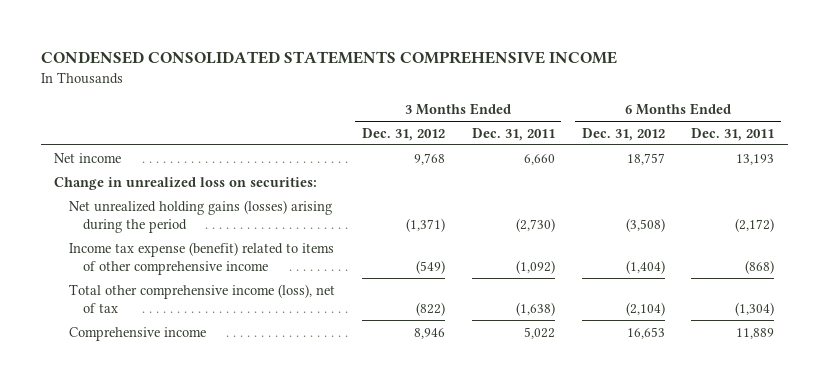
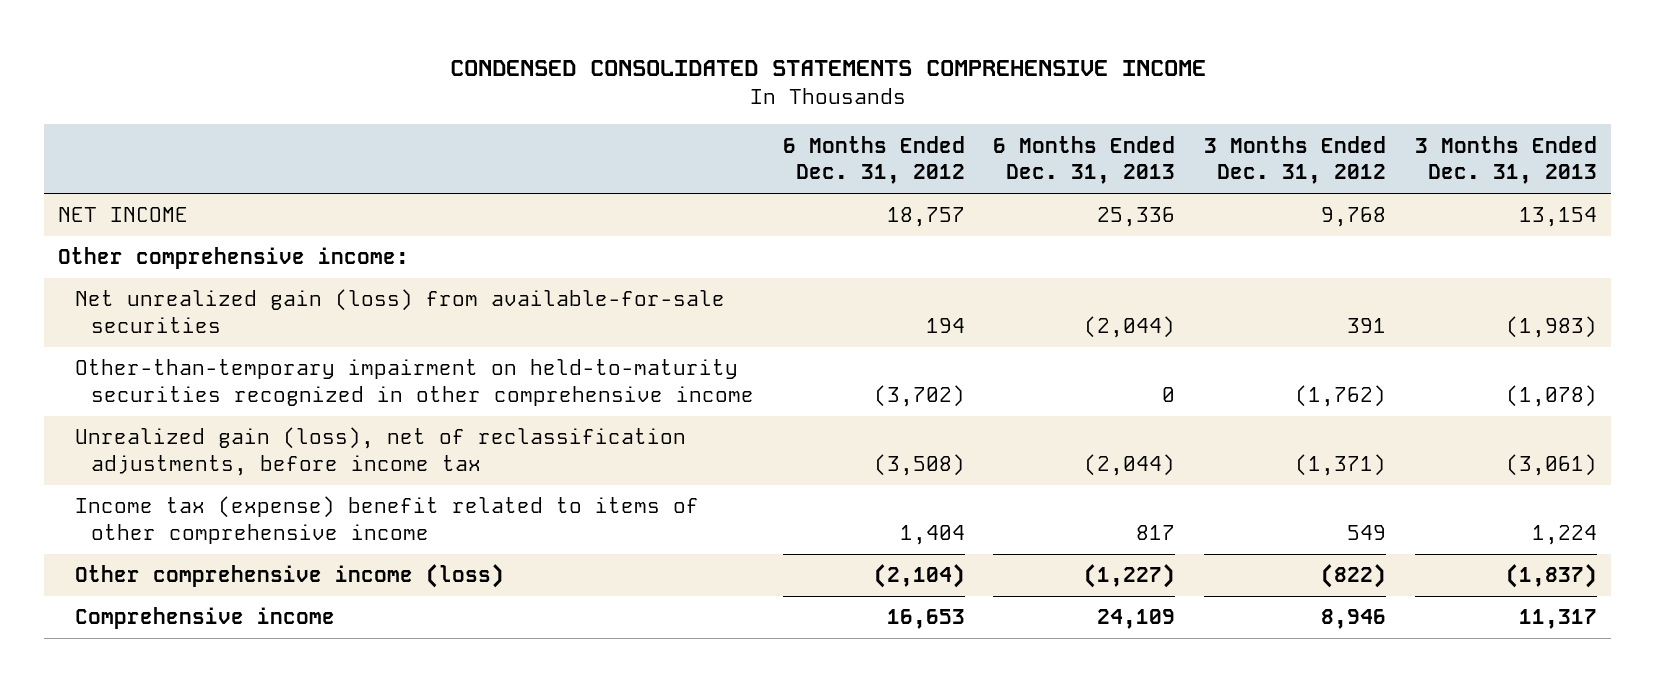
[471,127,555,141] Dec. 31, 2011 -> none
[691,127,775,141] Dec. 31, 2011 -> none
none -> [993,135,1176,185] 6 Months Ended Dec. 31, 2013
none -> [1415,135,1598,185] 3 Months Ended Dec. 31, 2013
[54,152,122,163] Net income -> [58,207,189,223] NET INCOME
[54,176,318,190] Change in unrealized loss on securities: -> [58,247,410,270] Other comprehensive income:
none -> [74,289,725,333] Net unrealized gain (loss) from available-for-sale securities
none -> [74,359,754,406] Other-than-temporary impairment on held-to-maturity securities recognized in other comprehensive income
[68,199,332,234] Net unrealized holding gains (losses) arising during the period -> [74,427,686,476] Unrealized gain (loss), net of reclassification adjustments, before income tax
[68,241,334,276] Income tax expense (benefit) related to items of other comprehensive income -> [74,496,699,544] Income tax (expense) benefit related to items of other comprehensive income
[415,260,445,275] (549) -> [1347,524,1387,540] 549
[625,260,665,275] (1,404) -> [899,524,965,545] 1,404
[68,283,335,314] Total other comprehensive income (loss), net of tax -> [74,564,504,589] Other comprehensive income (loss)

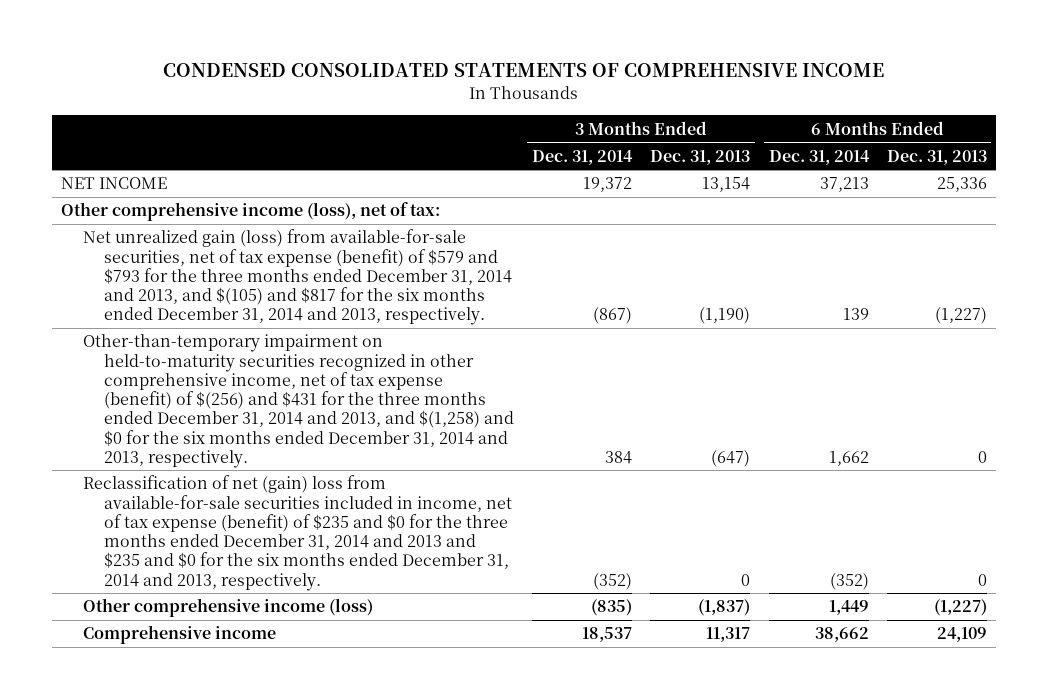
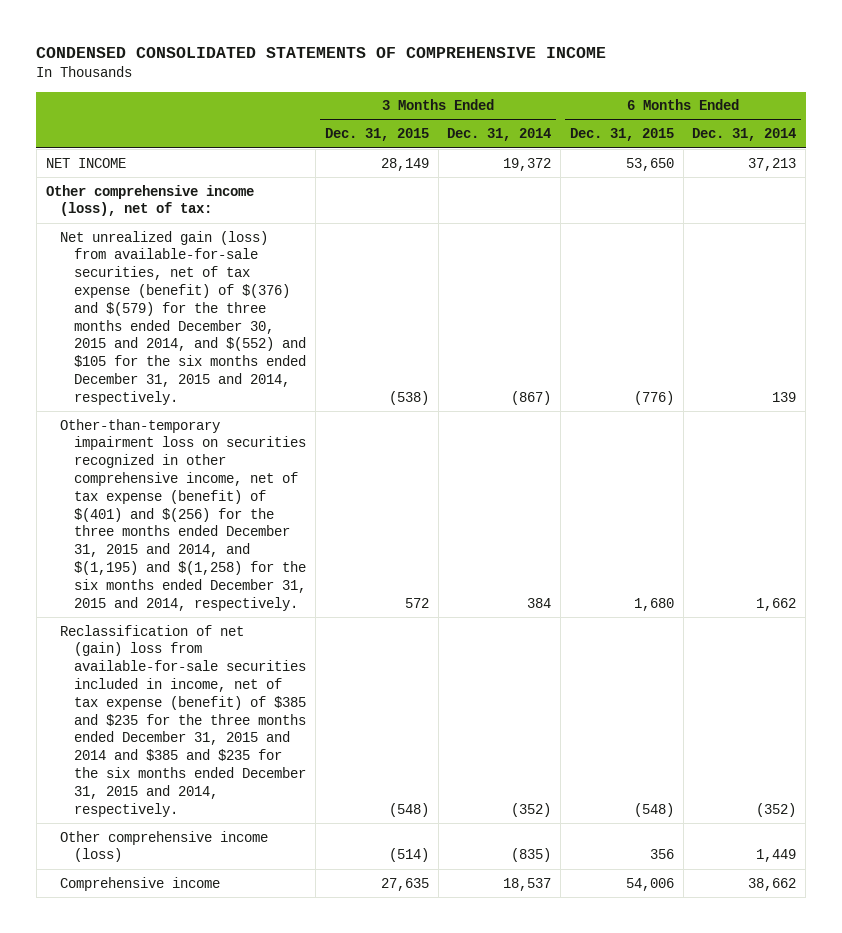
[650,149,751,165] Dec. 31, 2013 -> none
[886,149,987,165] Dec. 31, 2013 -> none
none -> [324,128,429,142] Dec. 31, 2015
none -> [569,128,674,142] Dec. 31, 2015
[82,229,512,326] Net unrealized gain (loss) from available-for-sale securities, net of tax expense (benefit) of $579 and $793 for the three months ended December 31, 2014 and 2013, and $(105) and $817 for the six months ended December 31, 2014 and 2013, respectively. -> [59,230,307,405] Net unrealized gain (loss) from available-for-sale securities, net of tax expense (benefit) of $(376) and $(579) for the three months ended December 30, 2015 and 2014, and $(552) and $105 for the six months ended December 31, 2015 and 2014, respectively.
[82,334,514,468] Other-than-temporary impairment on held-to-maturity securities recognized in other comprehensive income, net of tax expense (benefit) of $(256) and $431 for the three months ended December 31, 2014 and 2013, and $(1,258) and $0 for the six months ended December 31, 2014 and 2013, respectively. -> [59,418,307,611] Other-than-temporary impairment loss on securities recognized in other comprehensive income, net of tax expense (benefit) of $(401) and $(256) for the three months ended December 31, 2015 and 2014, and $(1,195) and $(1,258) for the six months ended December 31, 2015 and 2014, respectively.
[82,475,512,591] Reclassification of net (gain) loss from available-for-sale securities included in income, net of tax expense (benefit) of $235 and $0 for the three months ended December 31, 2014 and 2013 and $235 and $0 for the six months ended December 31, 2014 and 2013, respectively. -> [59,624,307,817] Reclassification of net (gain) loss from available-for-sale securities included in income, net of tax expense (benefit) of $385 and $235 for the three months ended December 31, 2015 and 2014 and $385 and $235 for the six months ended December 31, 2015 and 2014, respectively.

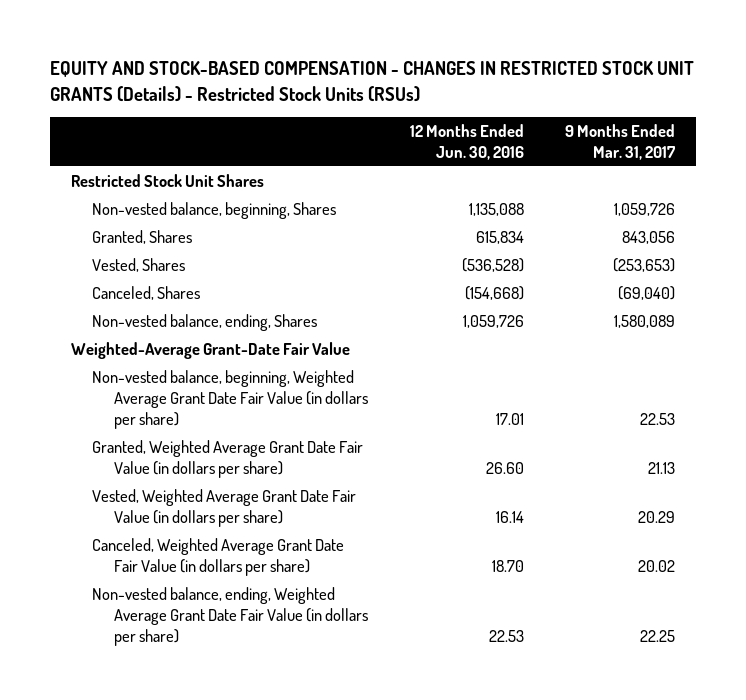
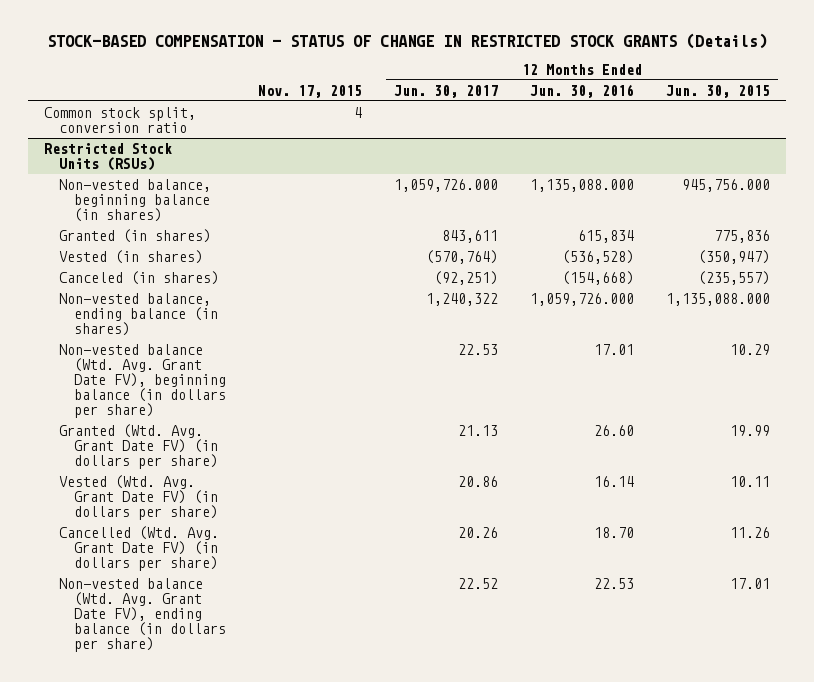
[50,61,695,102] EQUITY AND STOCK-BASED COMPENSATION - CHANGES IN RESTRICTED STOCK UNIT GRANTS (Details) - Restricted Stock Units (RSUs) -> [47,32,768,49] STOCK-BASED COMPENSATION - STATUS OF CHANGE IN RESTRICTED STOCK GRANTS (Details)
[565,123,677,160] 9 Months Ended Mar. 31, 2017 -> none
none -> [257,84,362,98] Nov. 17, 2015
none -> [393,84,498,98] Jun. 30, 2017
none -> [666,84,771,98] Jun. 30, 2015
[70,174,264,188] Restricted Stock Unit Shares -> none
[70,342,350,360] Weighted-Average Grant-Date Fair Value -> none
none -> [44,107,197,134] Common stock split, conversion ratio
none -> [44,143,173,172] Restricted Stock Units (RSUs)
[92,202,337,220] Non-vested balance, beginning, Shares -> [59,179,212,223] Non-vested balance, beginning balance (in shares)
[468,203,524,217] 1,135,088 -> [530,179,635,193] 1,135,088.000
[92,230,193,245] Granted, Shares -> [59,229,212,244] Granted (in shares)
[92,258,186,273] Vested, Shares -> [59,250,204,265] Vested (in shares)
[92,286,201,301] Canceled, Shares -> [59,271,220,286] Canceled (in shares)
[92,314,318,332] Non-vested balance, ending, Shares -> [59,293,218,337] Non-vested balance, ending balance (in shares)
[462,315,524,329] 1,059,726 -> [530,293,635,307] 1,059,726.000
[92,370,369,429] Non-vested balance, beginning, Weighted Average Grant Date Fair Value (in dollars per share) -> [59,344,226,419] Non-vested balance (Wtd. Avg. Grant Date FV), beginning balance (in dollars per share)
[92,440,364,478] Granted, Weighted Average Grant Date Fair Value (in dollars per share) -> [59,424,218,470] Granted (Wtd. Avg. Grant Date FV) (in dollars per share)
[92,489,357,527] Vested, Weighted Average Grant Date Fair Value (in dollars per share) -> [59,475,218,521] Vested (Wtd. Avg. Grant Date FV) (in dollars per share)
[92,538,345,576] Canceled, Weighted Average Grant Date Fair Value (in dollars per share) -> [59,526,220,572] Cancelled (Wtd. Avg. Grant Date FV) (in dollars per share)
[92,587,369,646] Non-vested balance, ending, Weighted Average Grant Date Fair Value (in dollars per share) -> [59,578,226,653] Non-vested balance (Wtd. Avg. Grant Date FV), ending balance (in dollars per share)

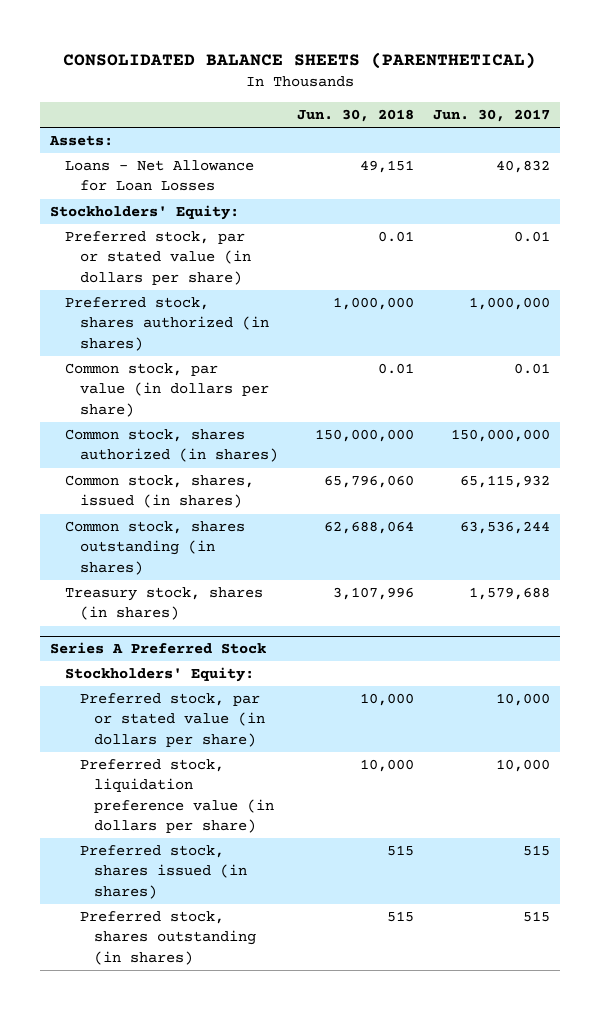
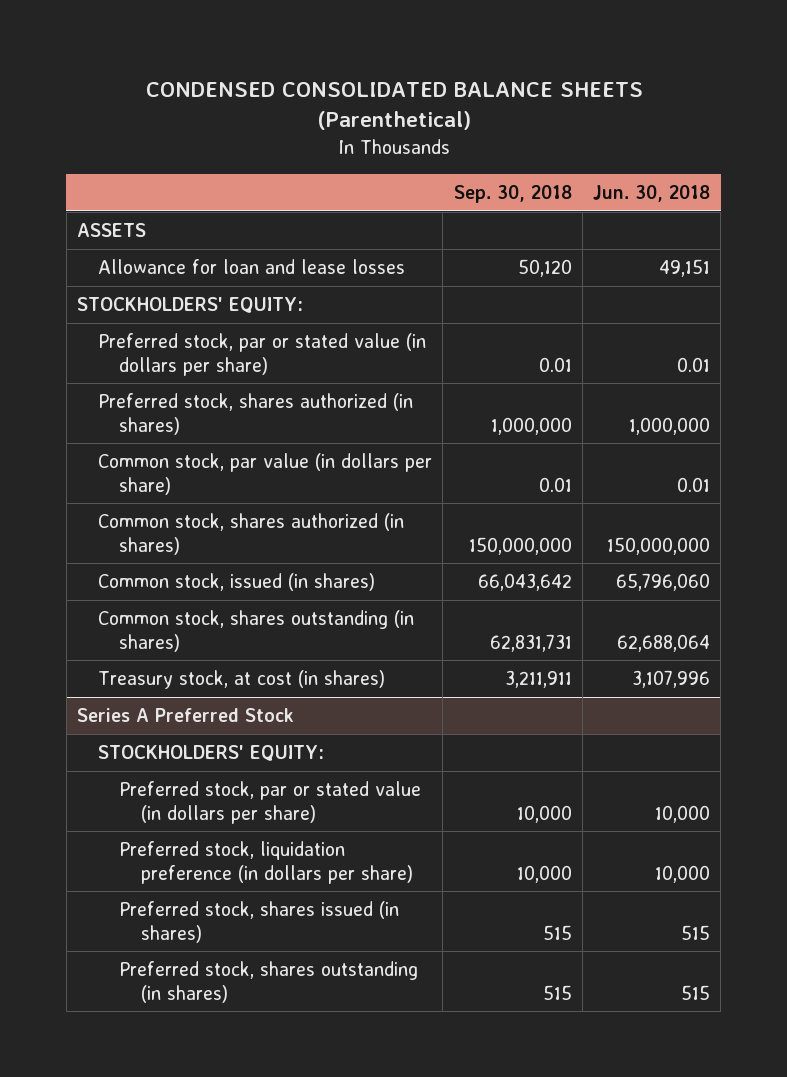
[63,51,537,69] CONSOLIDATED BALANCE SHEETS (PARENTHETICAL) -> [145,81,643,131] CONDENSED CONSOLIDATED BALANCE SHEETS (Parenthetical)
[433,108,551,122] Jun. 30, 2017 -> none
none -> [453,184,572,203] Sep. 30, 2018
[49,135,114,147] Assets: -> [76,223,146,238] ASSETS
[64,160,254,192] Loans - Net Allowance for Loan Losses -> [98,259,406,275] Allowance for loan and lease losses
[50,205,240,221] Stockholders' Equity: -> [76,297,303,314] STOCKHOLDERS' EQUITY:
[64,475,254,509] Common stock, shares, issued (in shares) -> [98,573,376,592] Common stock, issued (in shares)
[64,587,263,621] Treasury stock, shares (in shares) -> [98,670,386,690] Treasury stock, at cost (in shares)
[64,667,254,683] Stockholders' Equity: -> [98,745,325,762] STOCKHOLDERS' EQUITY:
[79,759,275,833] Preferred stock, liquidation preference value (in dollars per share) -> [119,841,413,884] Preferred stock, liquidation preference (in dollars per share)

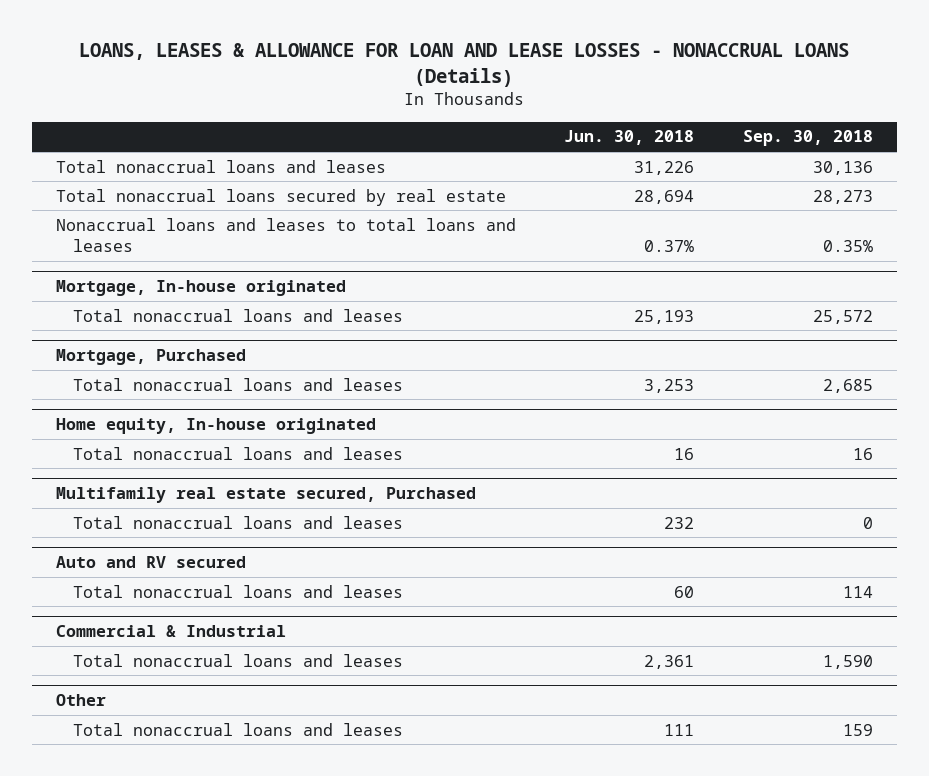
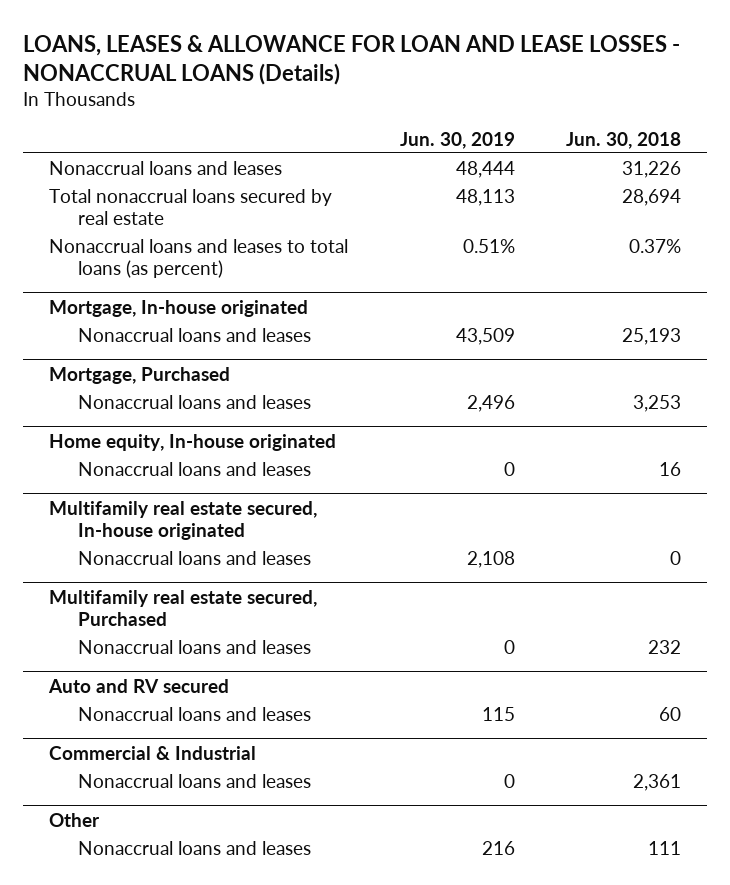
[742,130,873,147] Sep. 30, 2018 -> none
none -> [399,131,515,149] Jun. 30, 2019
[55,159,386,173] Total nonaccrual loans and leases -> [49,160,283,175] Nonaccrual loans and leases
[55,217,516,252] Nonaccrual loans and leases to total loans and leases -> [49,238,349,278] Nonaccrual loans and leases to total loans (as percent)
[73,308,404,322] Total nonaccrual loans and leases -> [78,327,312,342] Nonaccrual loans and leases
[73,377,404,391] Total nonaccrual loans and leases -> [78,394,312,409] Nonaccrual loans and leases
[73,446,404,460] Total nonaccrual loans and leases -> [78,461,312,476] Nonaccrual loans and leases
none -> [49,500,318,540] Multifamily real estate secured, In-house originated
none -> [78,550,312,565] Nonaccrual loans and leases
[73,515,404,529] Total nonaccrual loans and leases -> [78,639,312,654] Nonaccrual loans and leases
[73,584,404,598] Total nonaccrual loans and leases -> [78,706,312,721] Nonaccrual loans and leases
[73,653,404,667] Total nonaccrual loans and leases -> [78,773,312,788] Nonaccrual loans and leases
[73,722,404,736] Total nonaccrual loans and leases -> [78,840,312,855] Nonaccrual loans and leases

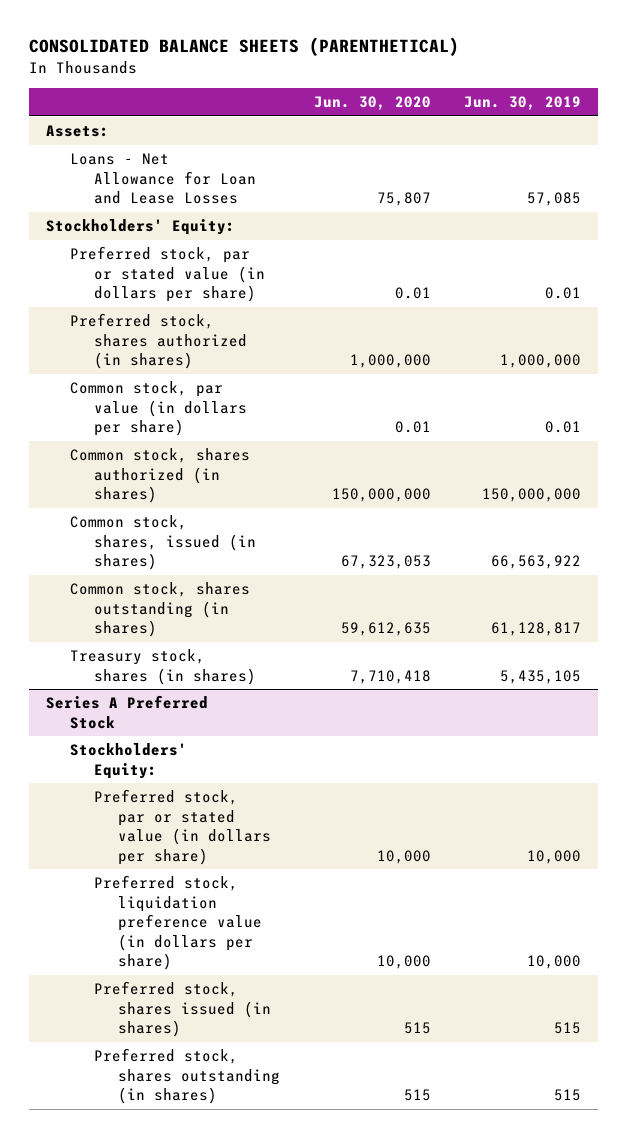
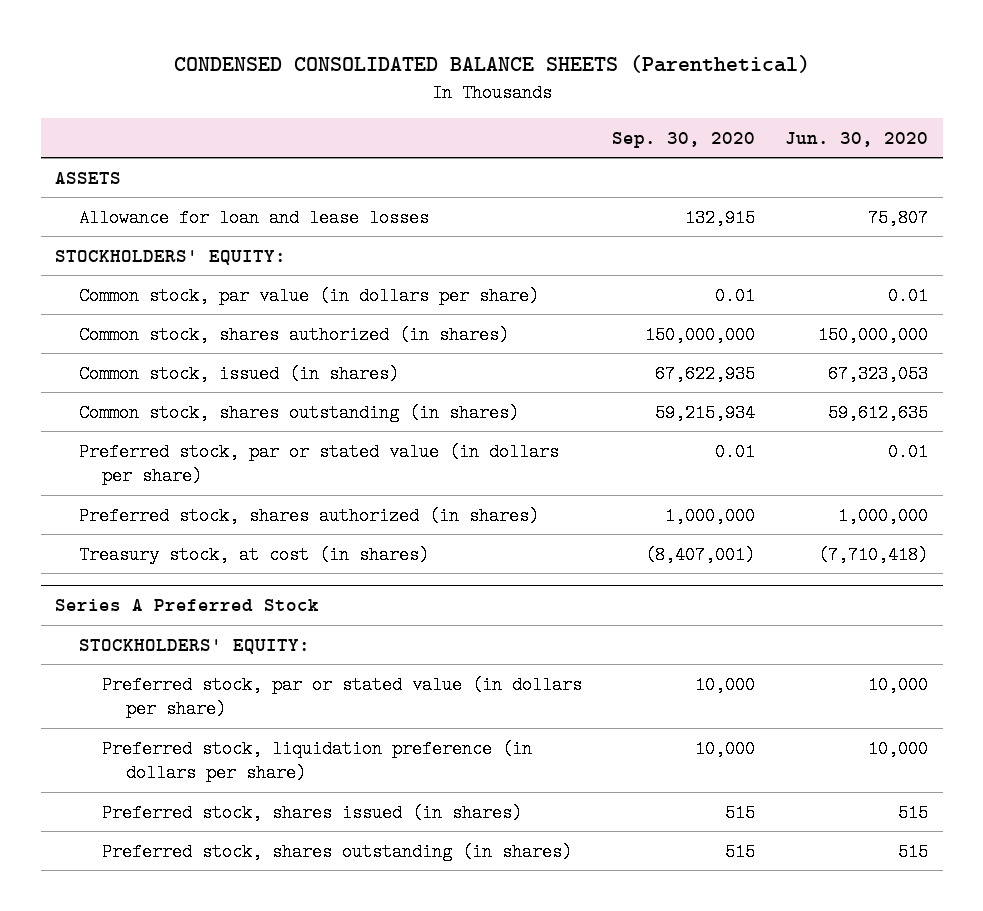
[28,37,459,57] CONSOLIDATED BALANCE SHEETS (PARENTHETICAL) -> [173,55,810,74] CONDENSED CONSOLIDATED BALANCE SHEETS (Parenthetical)
[464,96,582,111] Jun. 30, 2019 -> none
none -> [611,131,755,148] Sep. 30, 2020
[45,125,109,138] Assets: -> [55,171,122,184] ASSETS
[69,153,257,205] Loans - Net Allowance for Loan and Lease Losses -> [78,208,429,227] Allowance for loan and lease losses
[45,219,235,236] Stockholders' Equity: -> [55,249,287,265] STOCKHOLDERS' EQUITY:
[69,515,257,571] Common stock, shares, issued (in shares) -> [78,364,399,383] Common stock, issued (in shares)
[69,246,266,303] Preferred stock, par or stated value (in dollars per share) -> [78,442,559,486] Preferred stock, par or stated value (in dollars per share)
[69,313,248,370] Preferred stock, shares authorized (in shares) -> [78,506,539,525] Preferred stock, shares authorized (in shares)
[69,649,257,685] Treasury stock, shares (in shares) -> [78,545,429,564] Treasury stock, at cost (in shares)
[349,669,431,684] 7,710,418 -> [817,545,928,564] (7,710,418)
[69,743,187,779] Stockholders' Equity: -> [78,638,310,654] STOCKHOLDERS' EQUITY:
[94,875,263,971] Preferred stock, liquidation preference value (in dollars per share) -> [102,739,533,783] Preferred stock, liquidation preference (in dollars per share)

